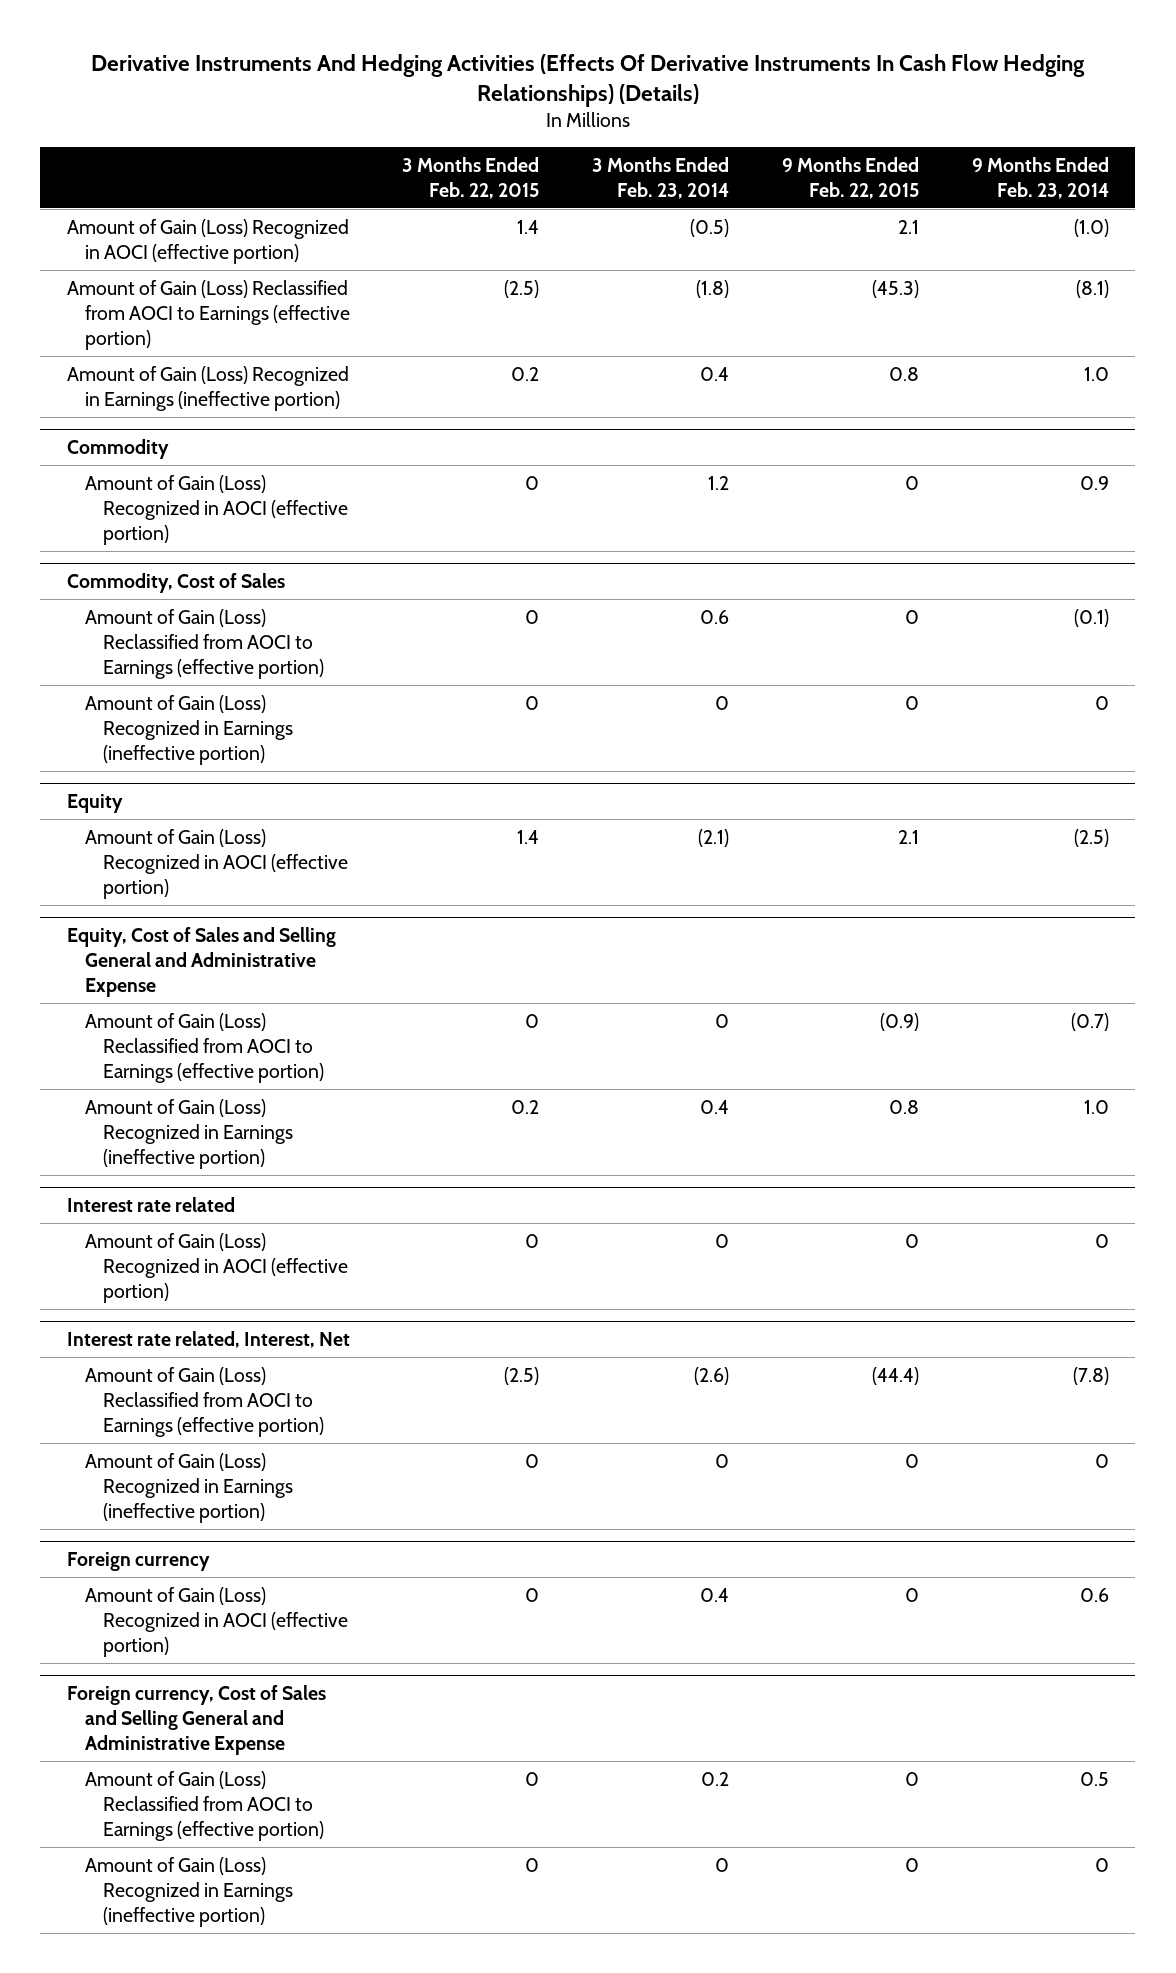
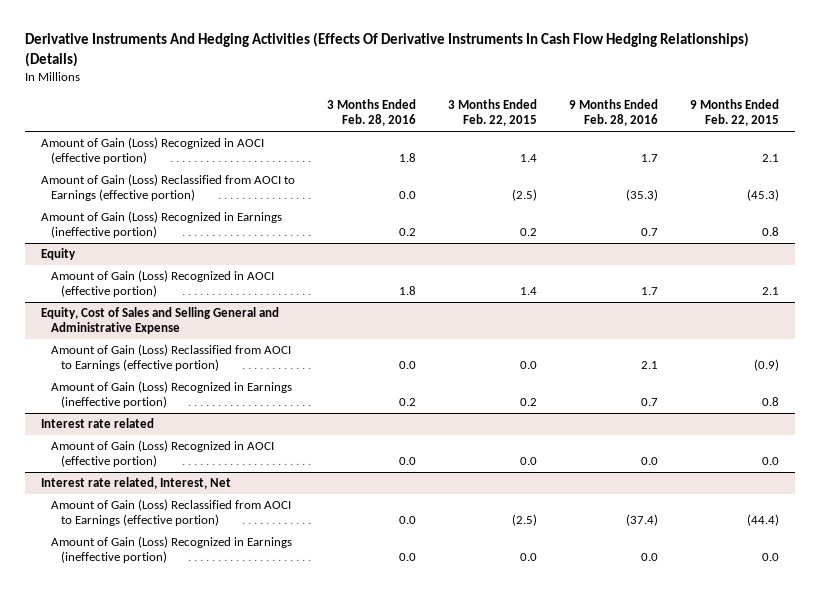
[592,156,730,199] 3 Months Ended Feb. 23, 2014 -> none
[971,156,1109,199] 9 Months Ended Feb. 23, 2014 -> none
none -> [326,99,416,127] 3 Months Ended Feb. 28, 2016
none -> [568,99,658,127] 9 Months Ended Feb. 28, 2016
[66,439,169,460] Commodity -> none
[84,474,348,545] Amount of Gain (Loss) Recognized in AOCI (effective portion) -> none
[66,573,285,594] Commodity, Cost of Sales -> none
[84,608,324,679] Amount of Gain (Loss) Reclassified from AOCI to Earnings (effective portion) -> none
[84,694,293,765] Amount of Gain (Loss) Recognized in Earnings (ineffective portion) -> none
[525,1013,540,1028] 0 -> [519,361,537,370] 0.0
[525,1233,540,1248] 0 -> [519,457,537,466] 0.0
[905,1233,920,1248] 0 -> [761,457,779,466] 0.0
[66,1552,210,1572] Foreign currency -> none
[84,1586,348,1657] Amount of Gain (Loss) Recognized in AOCI (effective portion) -> none
[66,1685,326,1756] Foreign currency, Cost of Sales and Selling General and Administrative Expense -> none
[84,1770,324,1841] Amount of Gain (Loss) Reclassified from AOCI to Earnings (effective portion) -> none
[84,1856,293,1927] Amount of Gain (Loss) Recognized in Earnings (ineffective portion) -> none
[525,1453,540,1468] 0 -> [519,553,537,562] 0.0
[905,1453,920,1468] 0 -> [761,553,779,562] 0.0

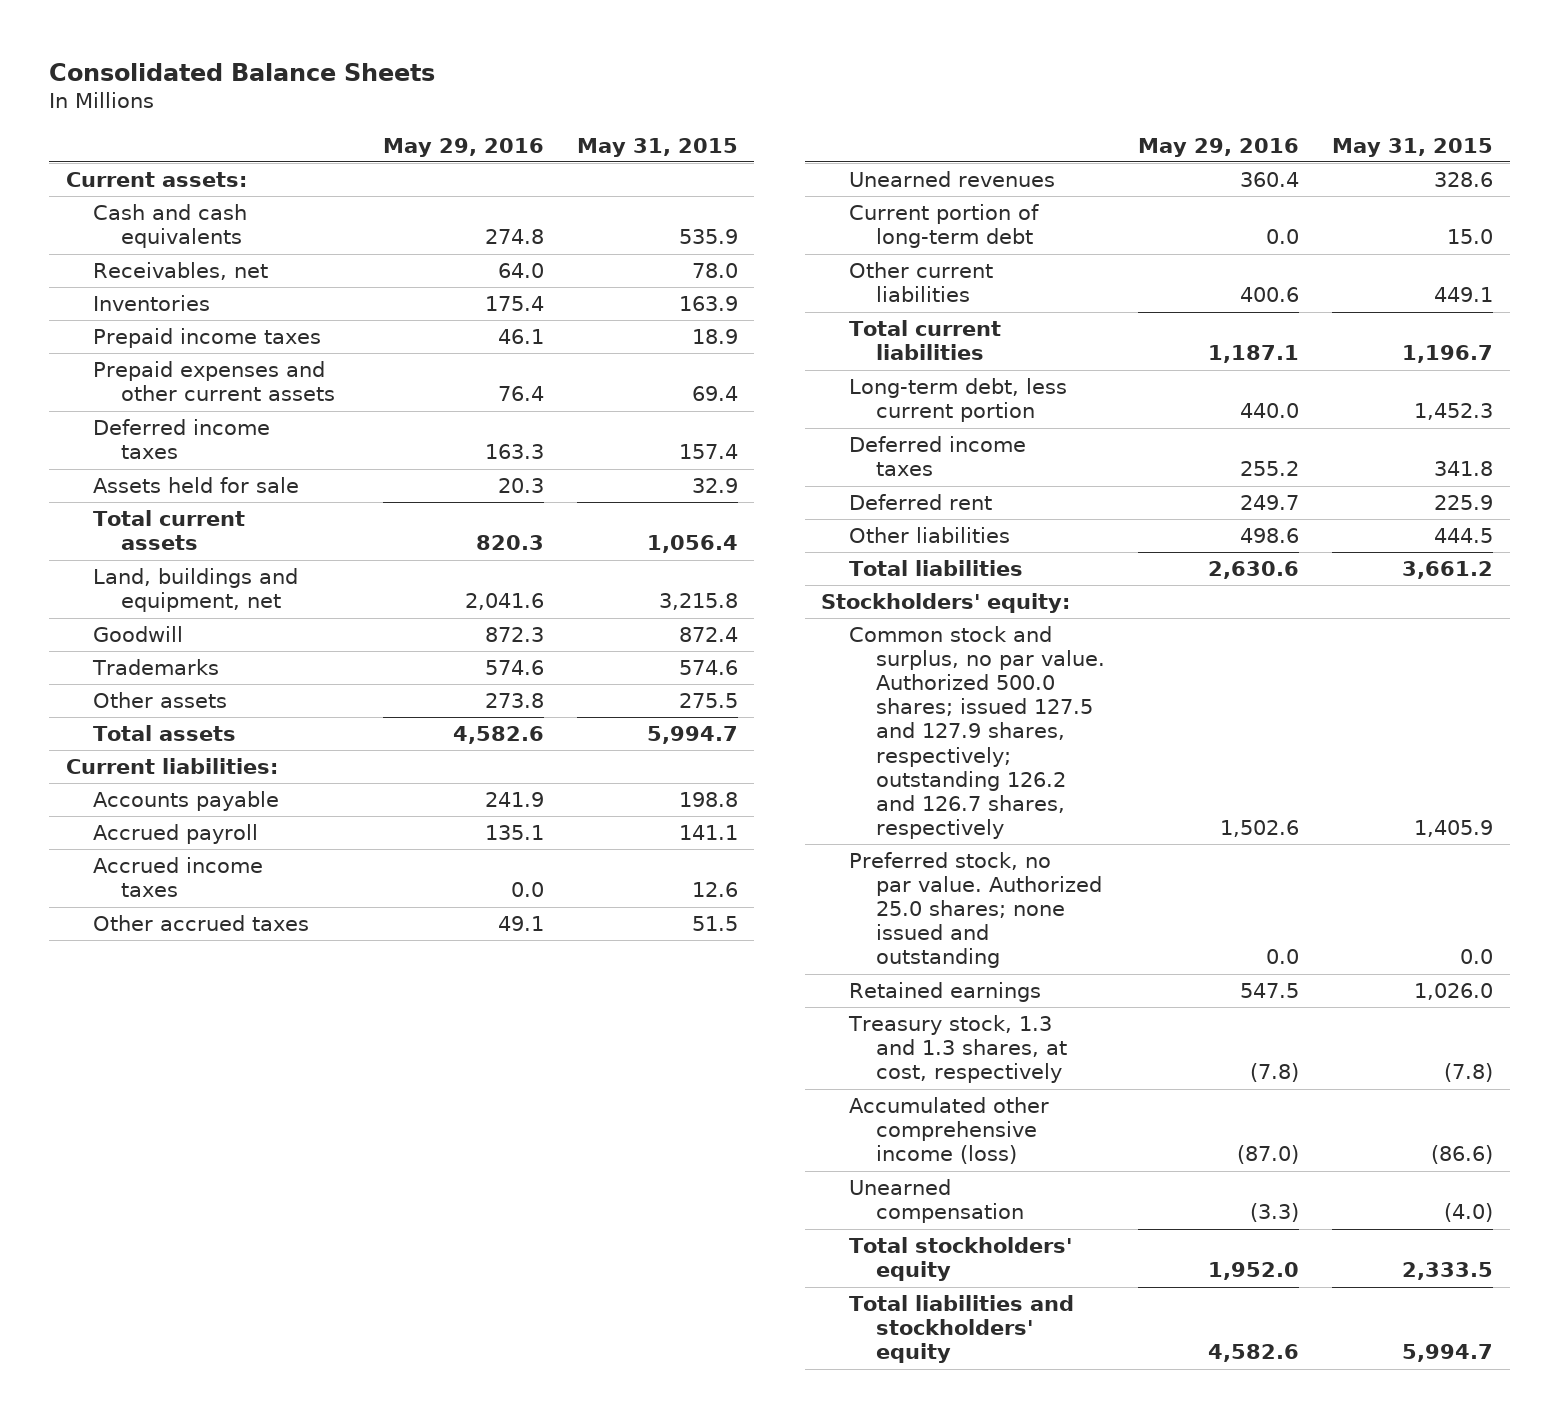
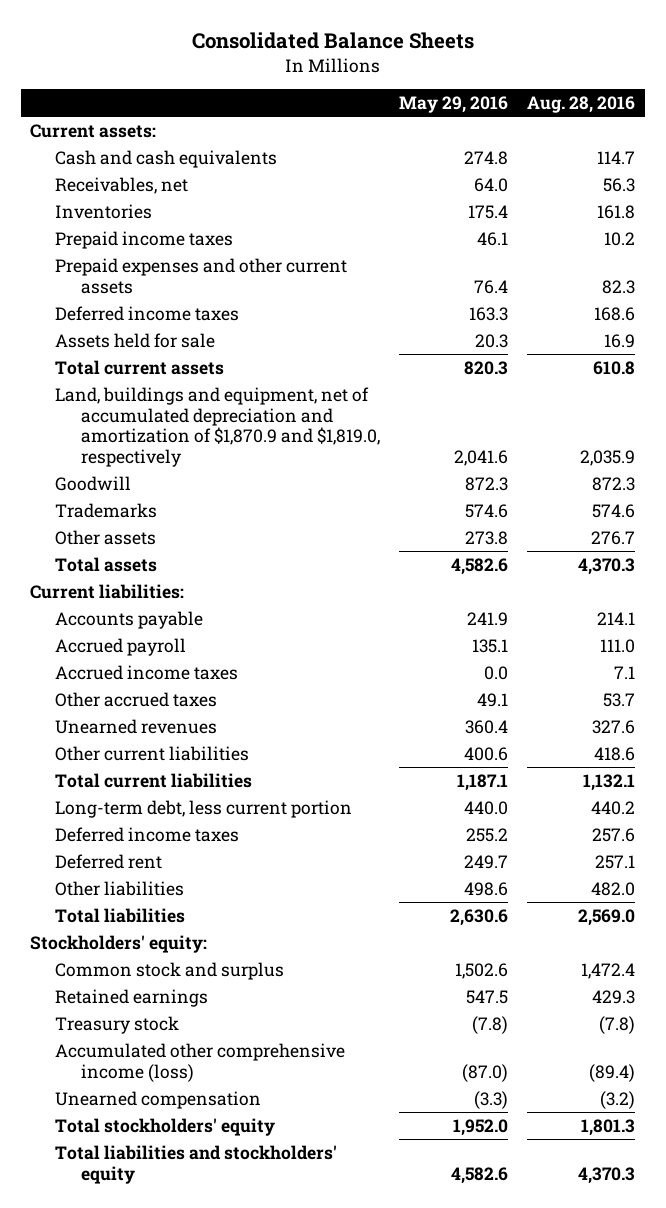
[576,137,738,157] May 31, 2015 -> none
none -> [527,96,636,114] Aug. 28, 2016
[93,568,299,613] Land, buildings and equipment, net -> [55,386,380,468] Land, buildings and equipment, net of accumulated depreciation and amortization of $1,870.9 and $1,819.0, respectively
[848,204,1039,249] Current portion of long-term debt -> none
[848,852,1103,969] Preferred stock, no par value. Authorized 25.0 shares; none issued and outstanding -> none
[848,626,1106,839] Common stock and surplus, no par value. Authorized 500.0 shares; issued 127.5 and 127.9 shares, respectively; outstanding 126.2 and 126.7 shares, respectively -> [55,961,285,980] Common stock and surplus
[847,1015,1068,1084] Treasury stock, 1.3 and 1.3 shares, at cost, respectively -> [55,1015,180,1034] Treasury stock

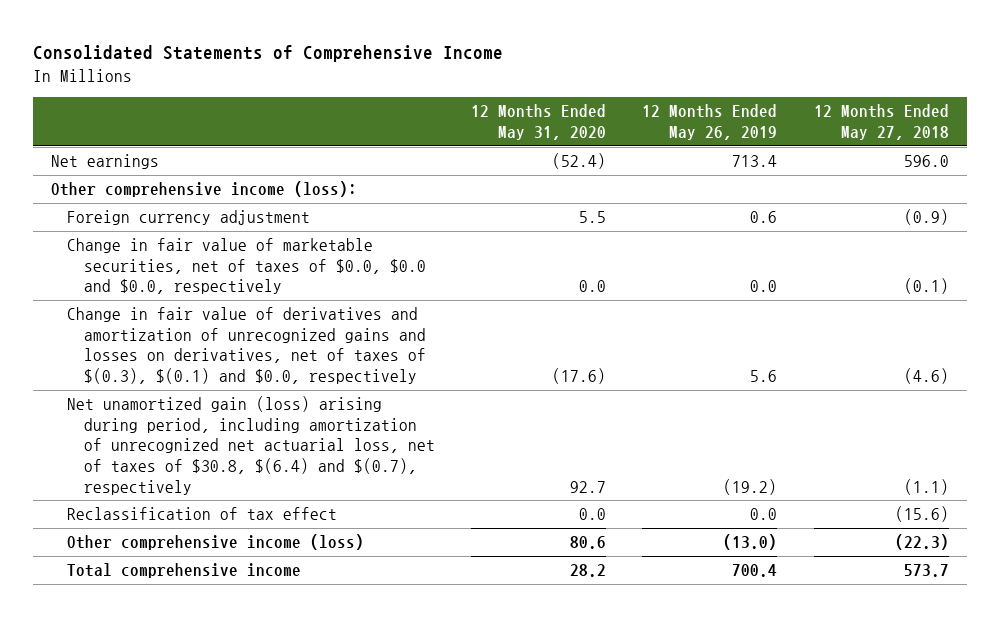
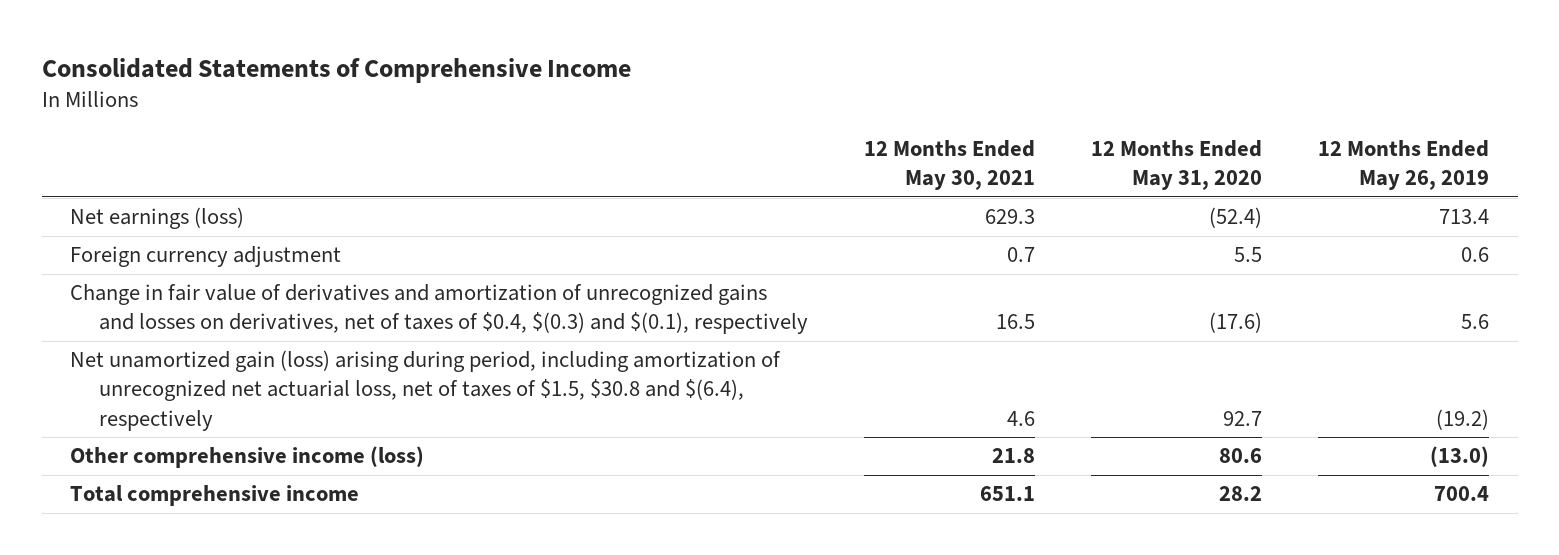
[813,104,949,141] 12 Months Ended May 27, 2018 -> none
none -> [864,139,1036,191] 12 Months Ended May 30, 2021
[50,181,357,198] Other comprehensive income (loss): -> none
[50,154,159,170] Net earnings -> [69,207,244,230] Net earnings (loss)
[67,238,426,295] Change in fair value of marketable securities, net of taxes of $0.0, $0.0 and $0.0, respectively -> none
[67,507,338,521] Reclassification of tax effect -> none
[67,307,426,385] Change in fair value of derivatives and amortization of unrecognized gains and losses on derivatives, net of taxes of $(0.3), $(0.1) and $0.0, respectively -> [69,284,808,335] Change in fair value of derivatives and amortization of unrecognized gains and losses on derivatives, net of taxes of $0.4, $(0.3) and $(0.1), respectively
[67,396,435,495] Net unamortized gain (loss) arising during period, including amortization of unrecognized net actuarial loss, net of taxes of $30.8, $(6.4) and $(0.7), respectively -> [69,350,781,431] Net unamortized gain (loss) arising during period, including amortization of unrecognized net actuarial loss, net of taxes of $1.5, $30.8 and $(6.4), respectively

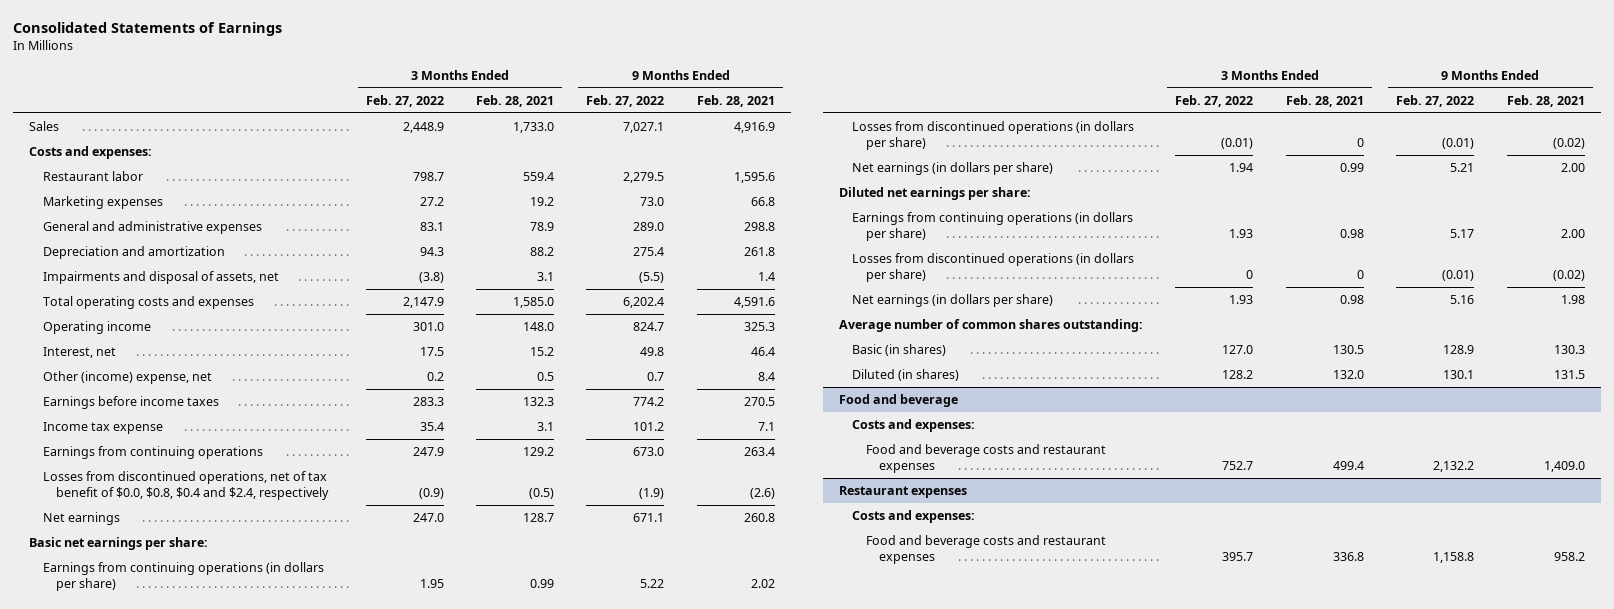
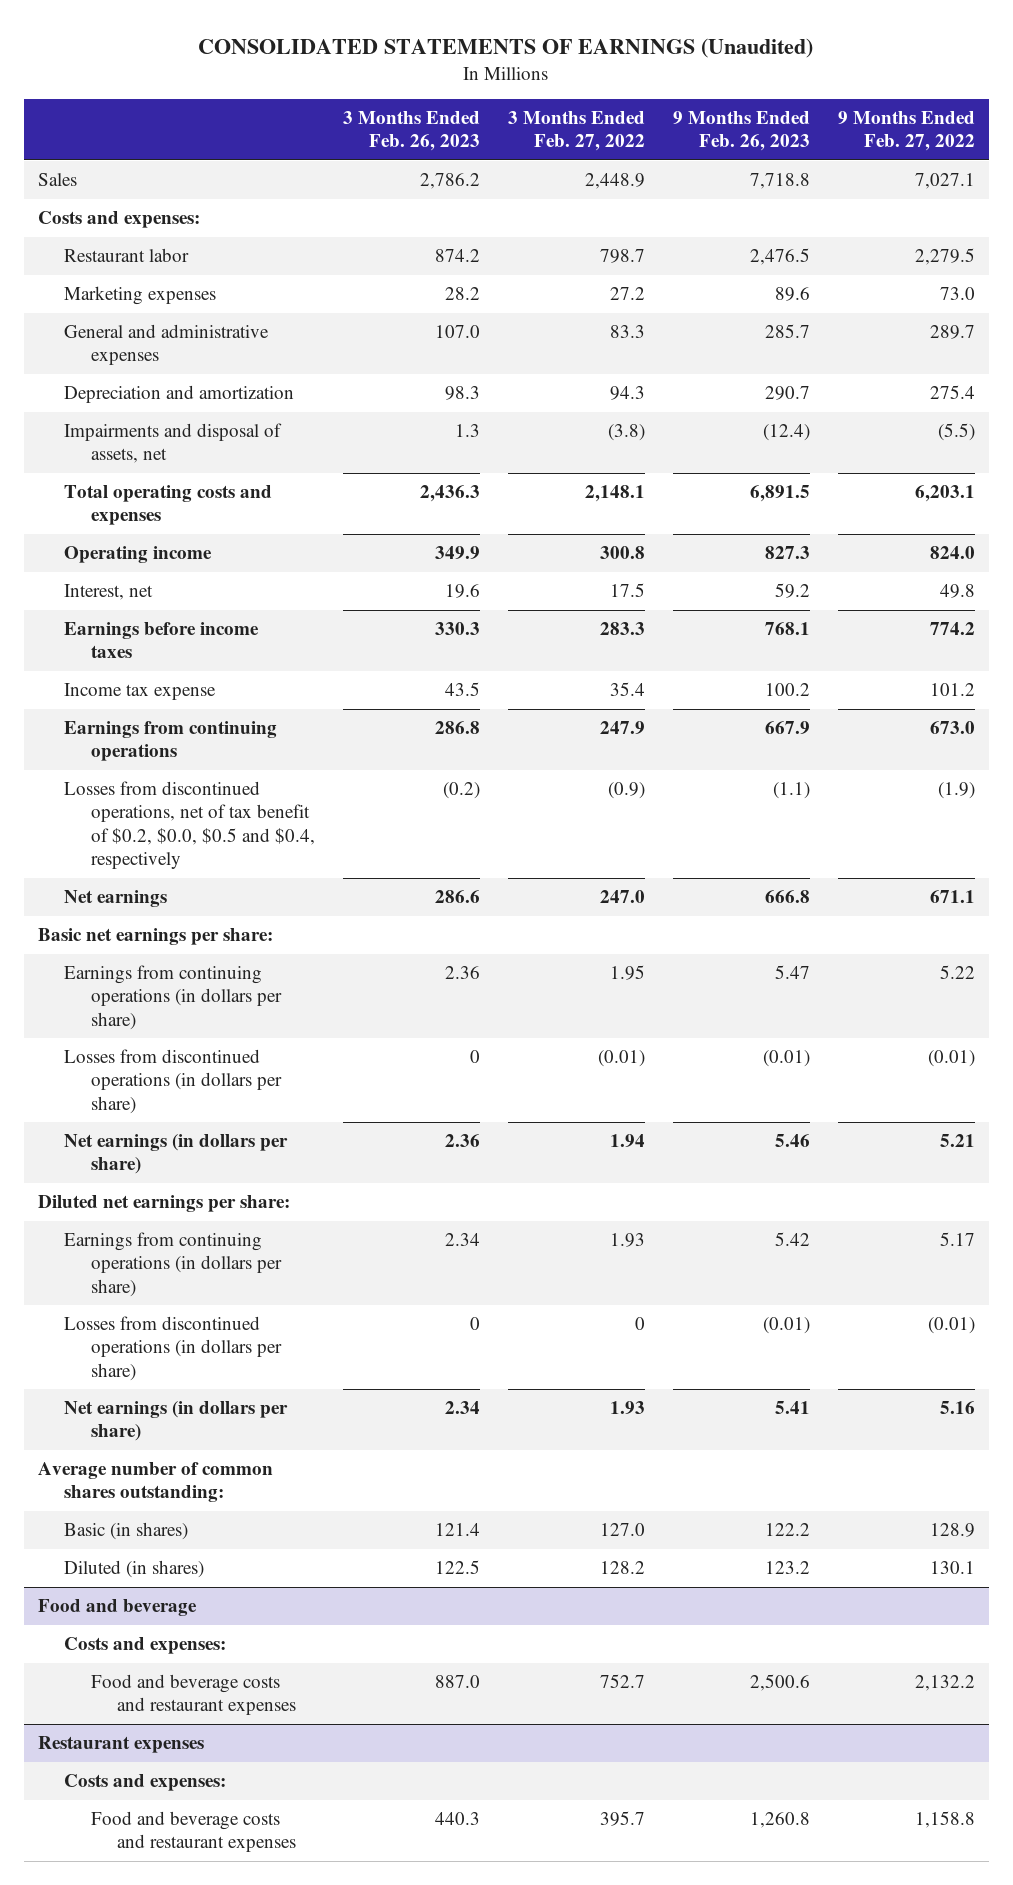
[13,21,283,36] Consolidated Statements of Earnings -> [198,37,814,58] CONSOLIDATED STATEMENTS OF EARNINGS (Unaudited)
[476,94,555,107] Feb. 28, 2021 -> none
[696,94,775,107] Feb. 28, 2021 -> none
none -> [342,110,480,152] 3 Months Ended Feb. 26, 2023
none -> [672,110,810,152] 9 Months Ended Feb. 26, 2023
[419,222,444,232] 83.1 -> [609,325,645,339] 83.3
[633,222,665,232] 289.0 -> [929,325,975,340] 289.7
[402,297,444,309] 2,147.9 -> [584,485,645,503] 2,148.1
[623,297,665,309] 6,202.4 -> [914,485,975,503] 6,203.1
[412,322,444,332] 301.0 -> [599,546,645,560] 300.8
[633,322,665,332] 824.7 -> [929,546,975,560] 824.0
[42,371,212,385] Other (income) expense, net -> none
[42,471,329,501] Losses from discontinued operations, net of tax benefit of $0.0, $0.8, $0.4 and $2.4, respectively -> [64,781,315,870] Losses from discontinued operations, net of tax benefit of $0.2, $0.0, $0.5 and $0.4, respectively

